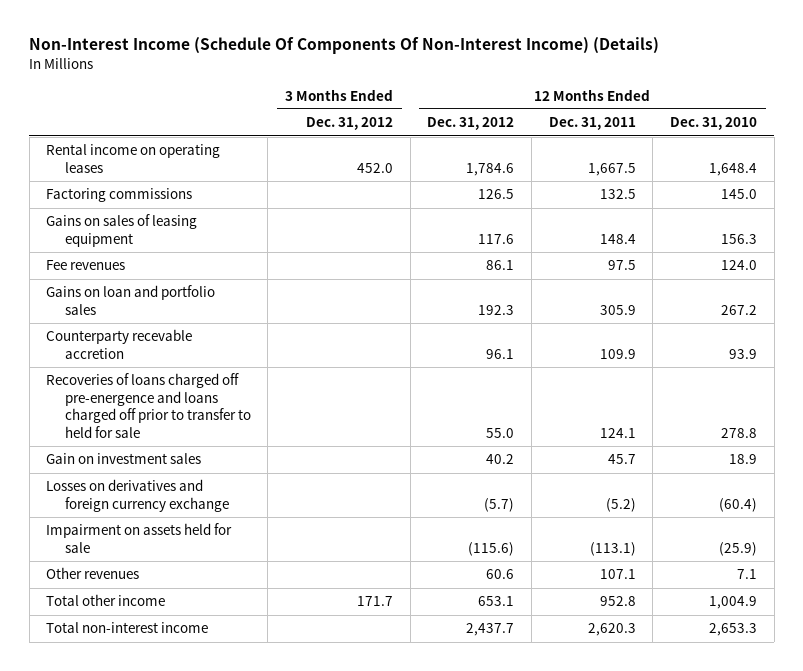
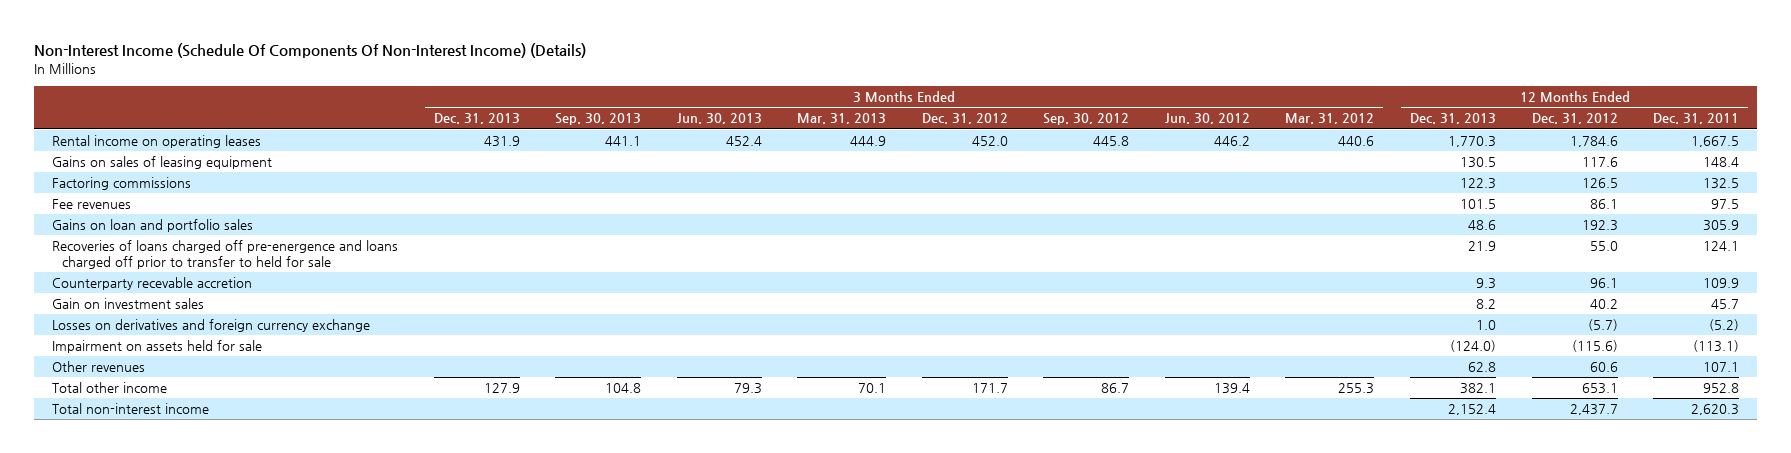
[670,117,758,131] Dec. 31, 2010 -> none
none -> [433,113,520,125] Dec. 31, 2013
none -> [555,113,642,126] Sep. 30, 2013
none -> [676,113,762,125] Jun. 30, 2013
none -> [797,113,887,125] Mar. 31, 2013
none -> [1043,113,1130,126] Sep. 30, 2012
none -> [1164,113,1250,125] Jun. 30, 2012
none -> [1285,113,1375,125] Mar. 31, 2012
none -> [1409,113,1496,125] Dec. 31, 2013
[46,188,193,203] Factoring commissions -> [52,177,192,191] Factoring commissions
[46,329,193,359] Counterparty recevable accretion -> [52,277,253,291] Counterparty recevable accretion

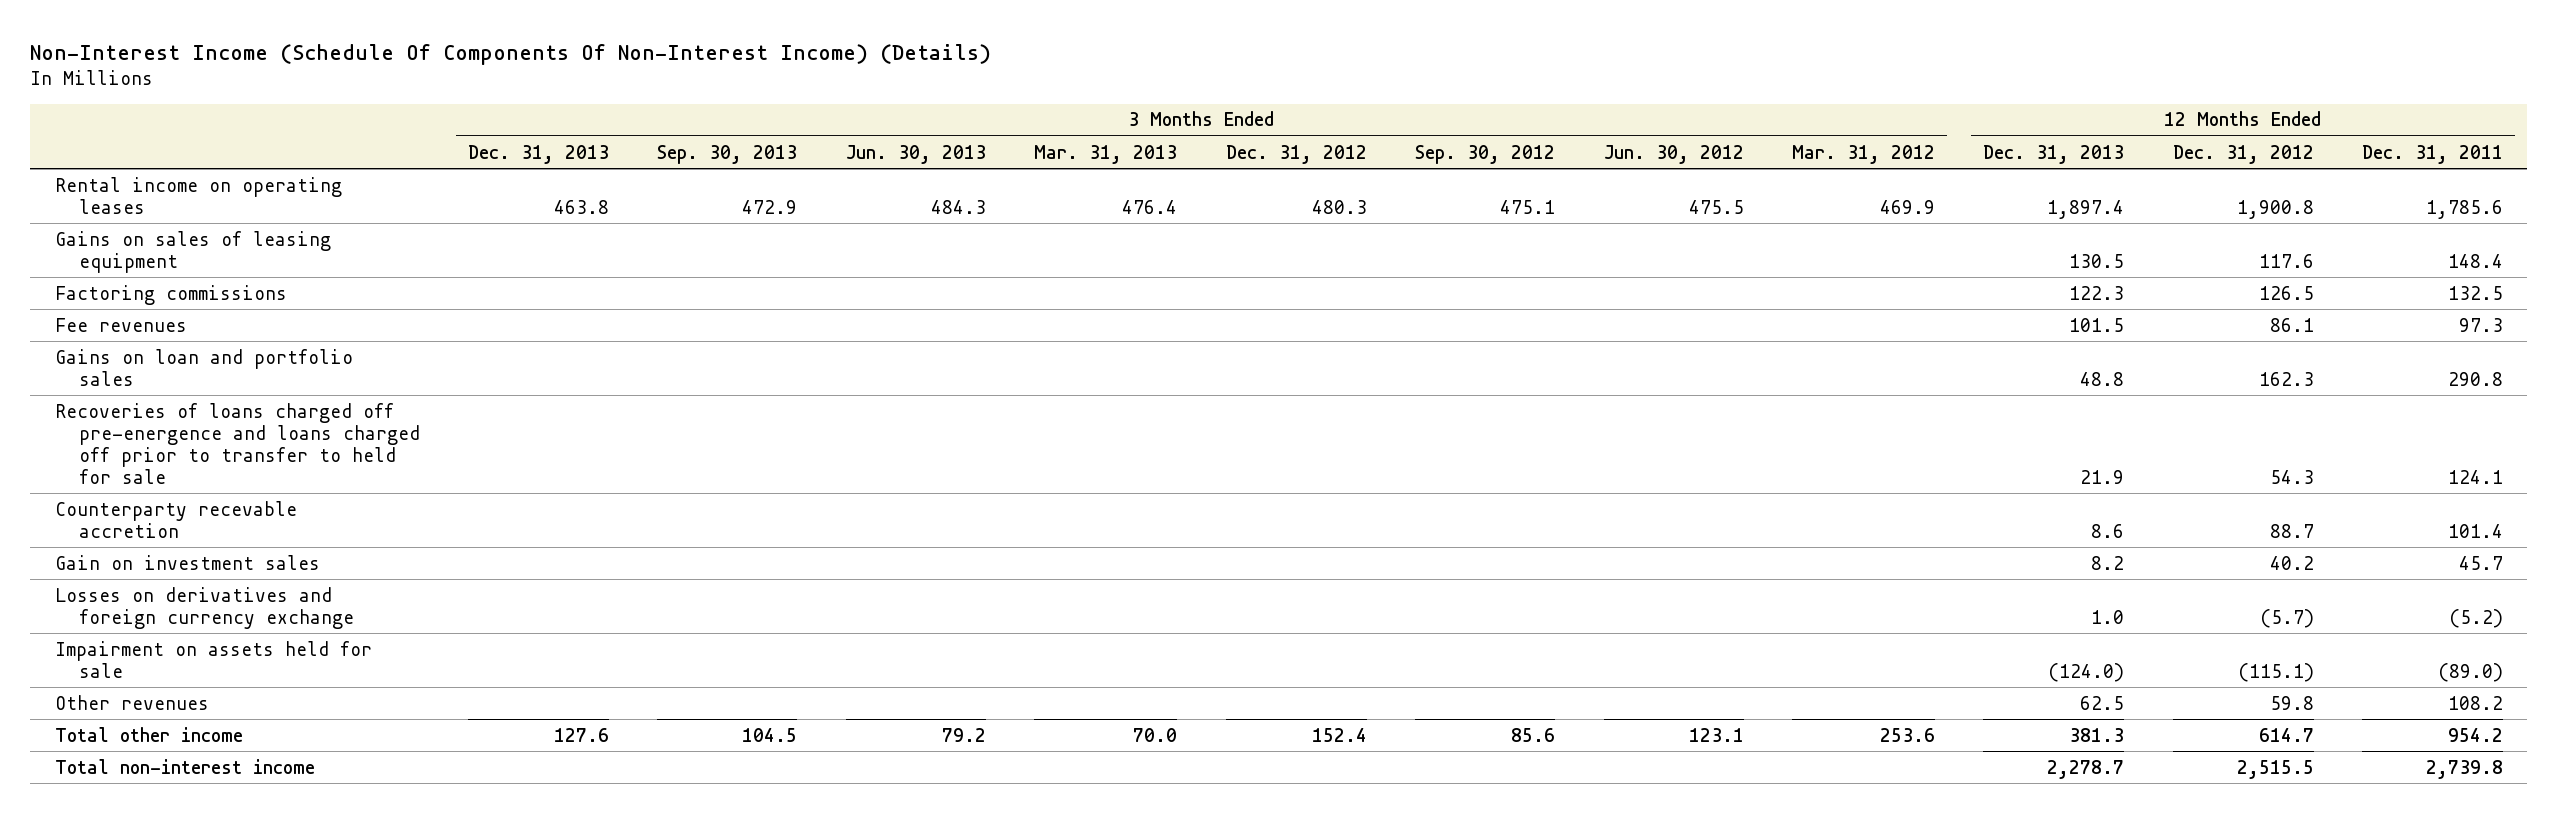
[483,136,520,148] 431.9 -> [553,199,609,214] 463.8
[605,136,642,147] 441.1 -> [742,199,798,214] 472.9
[725,136,762,147] 452.4 -> [930,199,986,214] 484.3
[850,136,887,147] 444.9 -> [1122,199,1178,214] 476.4
[971,136,1008,147] 452.0 -> [1311,199,1367,214] 480.3
[1093,136,1130,147] 445.8 -> [1500,199,1556,214] 475.1
[1213,136,1250,147] 446.2 -> [1688,199,1744,214] 475.5
[1338,136,1375,147] 440.6 -> [1879,199,1935,214] 469.9
[1447,136,1496,148] 1,770.3 -> [2047,199,2125,219] 1,897.4
[1569,136,1618,148] 1,784.6 -> [2236,199,2314,219] 1,900.8
[1691,136,1740,148] 1,667.5 -> [2426,199,2504,219] 1,785.6
[1711,199,1740,210] 97.5 -> [2459,317,2504,332] 97.3
[1467,220,1496,231] 48.6 -> [2080,371,2125,386] 48.8
[1581,220,1618,232] 192.3 -> [2258,371,2314,386] 162.3
[1703,220,1740,232] 305.9 -> [2448,371,2504,386] 290.8
[1589,241,1618,252] 55.0 -> [2269,469,2314,484] 54.3
[1475,278,1496,290] 9.3 -> [2091,523,2125,538] 8.6
[1589,278,1618,289] 96.1 -> [2269,523,2314,538] 88.7
[1703,278,1740,289] 109.9 -> [2448,523,2504,538] 101.4
[1571,340,1618,353] (115.6) -> [2237,662,2314,682] (115.1)
[1693,340,1740,353] (113.1) -> [2438,662,2504,682] (89.0)
[1467,362,1496,373] 62.8 -> [2080,695,2125,710] 62.5
[1589,362,1618,373] 60.6 -> [2269,695,2314,710] 59.8
[1703,362,1740,373] 107.1 -> [2448,695,2504,710] 108.2
[483,383,520,394] 127.9 -> [553,727,609,742] 127.6
[605,383,642,394] 104.8 -> [742,727,798,742] 104.5
[733,383,762,395] 79.3 -> [941,727,986,742] 79.2
[858,383,887,394] 70.1 -> [1133,727,1178,742] 70.0
[971,383,1008,394] 171.7 -> [1311,727,1367,742] 152.4
[1101,383,1130,394] 86.7 -> [1511,727,1556,742] 85.6
[1213,383,1250,395] 139.4 -> [1688,727,1744,742] 123.1
[1338,383,1375,395] 255.3 -> [1879,727,1935,742] 253.6
[1459,383,1496,395] 382.1 -> [2069,727,2125,742] 381.3
[1581,383,1618,395] 653.1 -> [2258,727,2314,742] 614.7
[1703,383,1740,394] 952.8 -> [2448,727,2504,742] 954.2
[1447,404,1496,416] 2,152.4 -> [2047,759,2125,779] 2,278.7
[1569,404,1618,416] 2,437.7 -> [2236,759,2314,779] 2,515.5
[1691,404,1740,416] 2,620.3 -> [2426,759,2504,779] 2,739.8

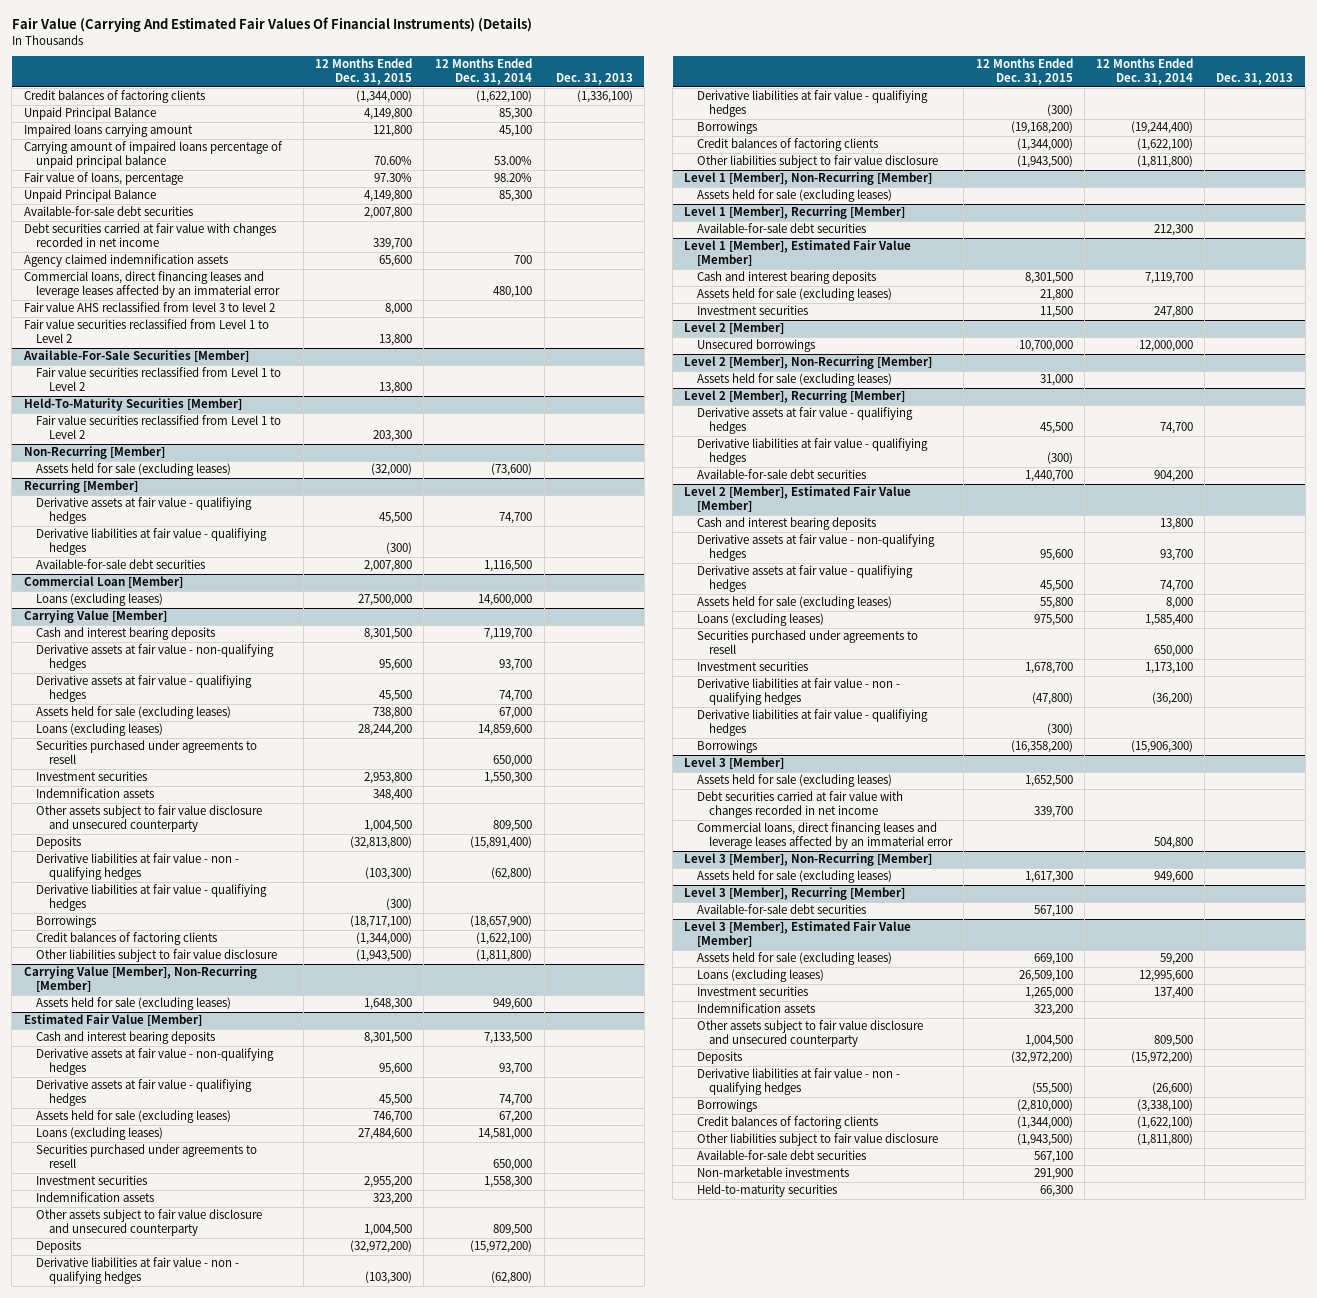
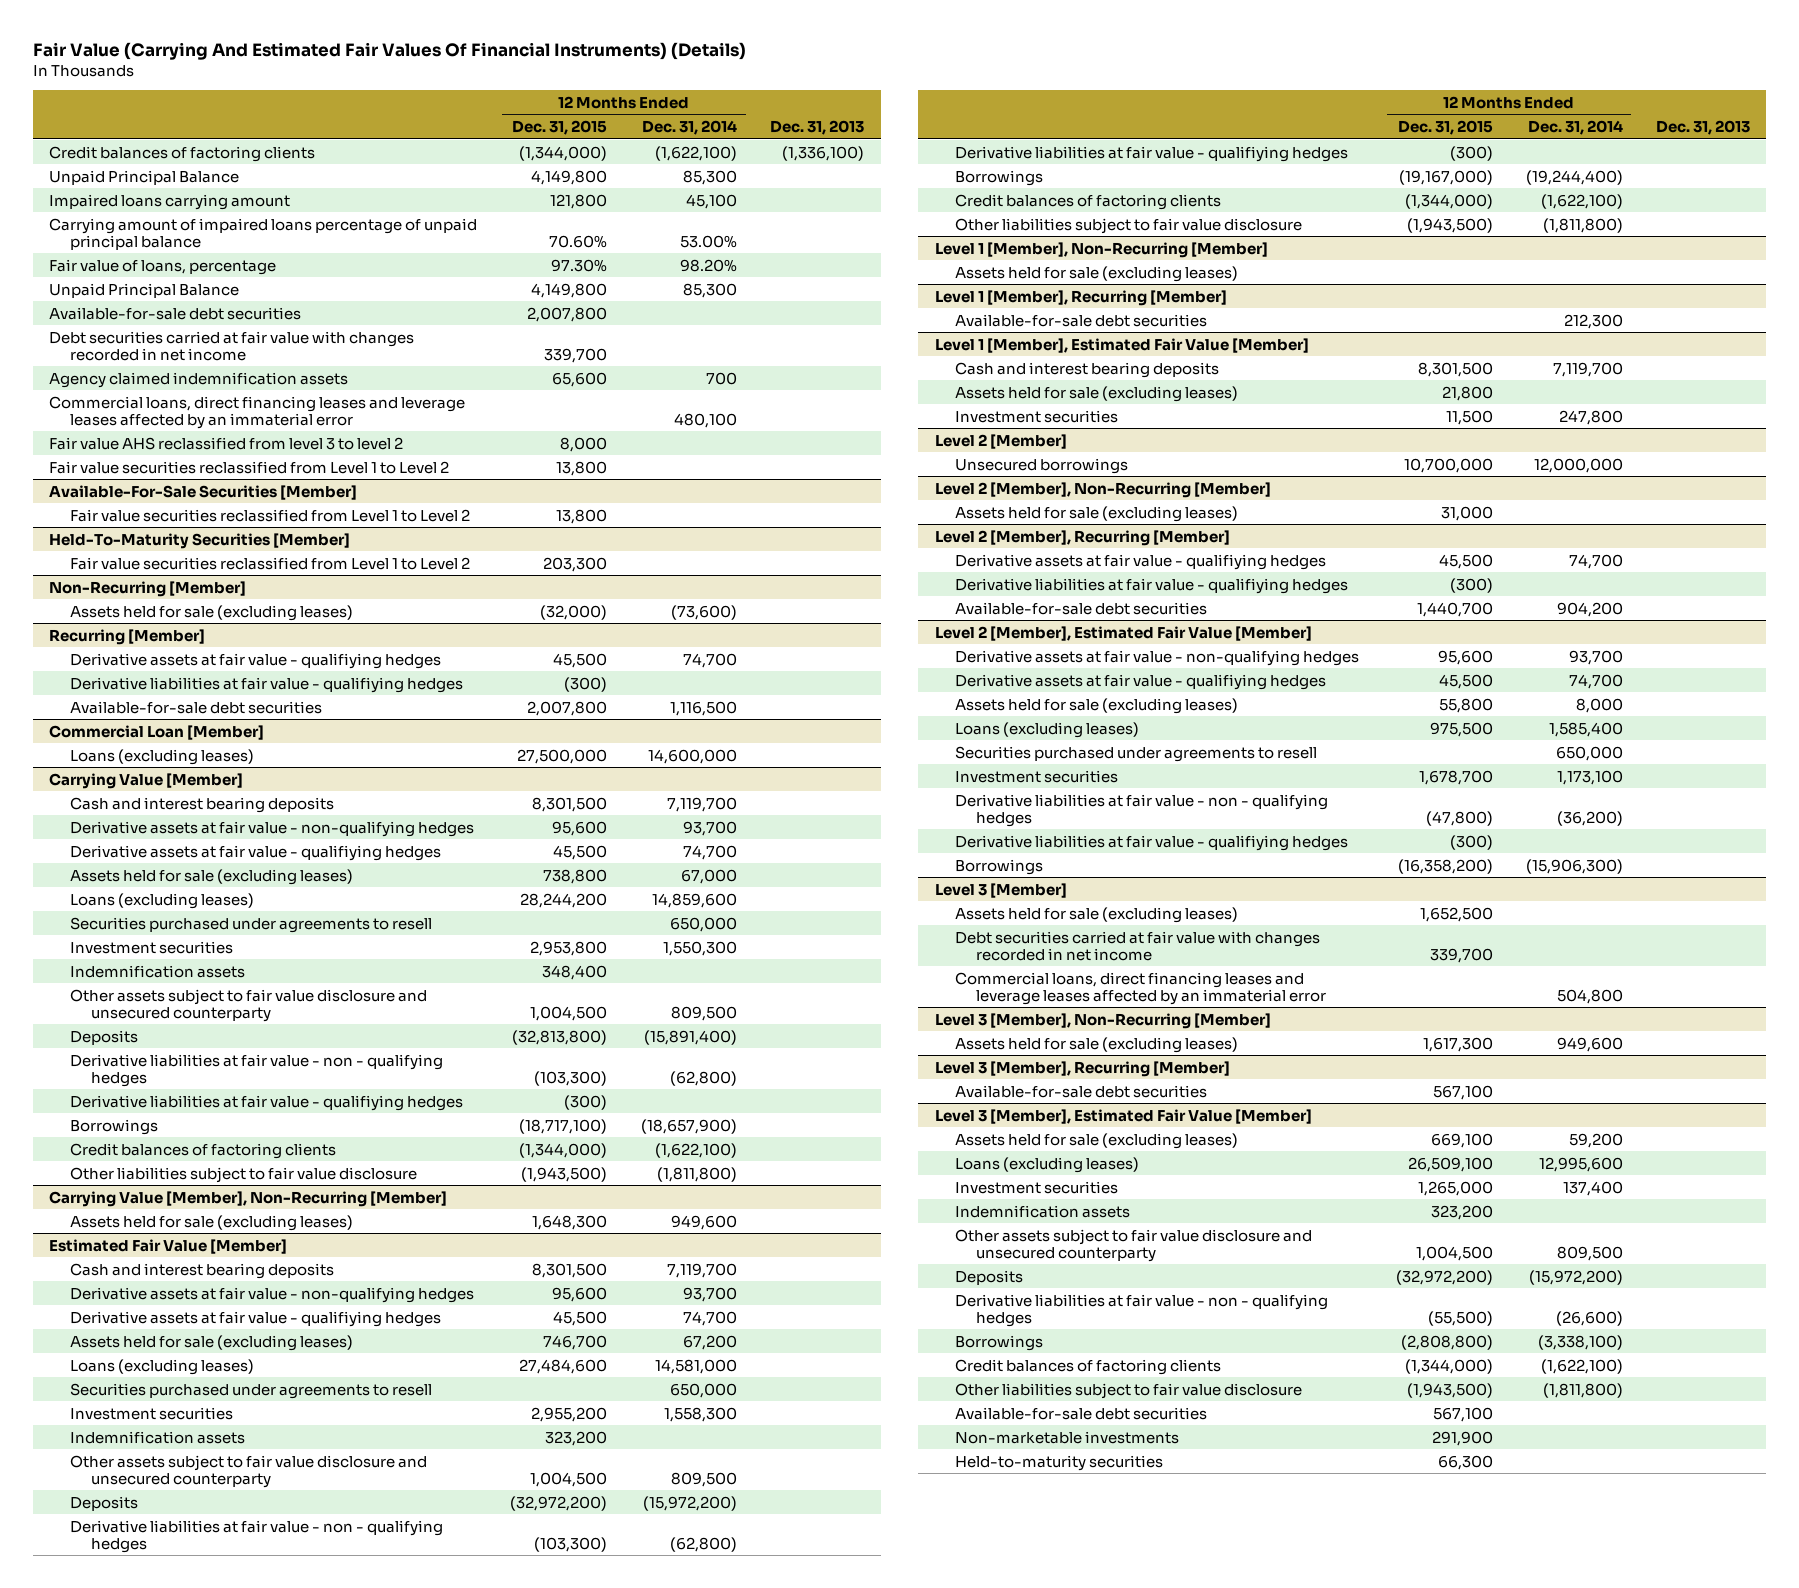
[484,1032,533,1045] 7,133,500 -> [667,1262,738,1278] 7,119,700
[1010,121,1073,135] (19,168,200) -> [1398,169,1493,185] (19,167,000)
[696,517,876,531] Cash and interest bearing deposits -> none
[1016,1099,1073,1113] (2,810,000) -> [1400,1334,1493,1350] (2,808,800)

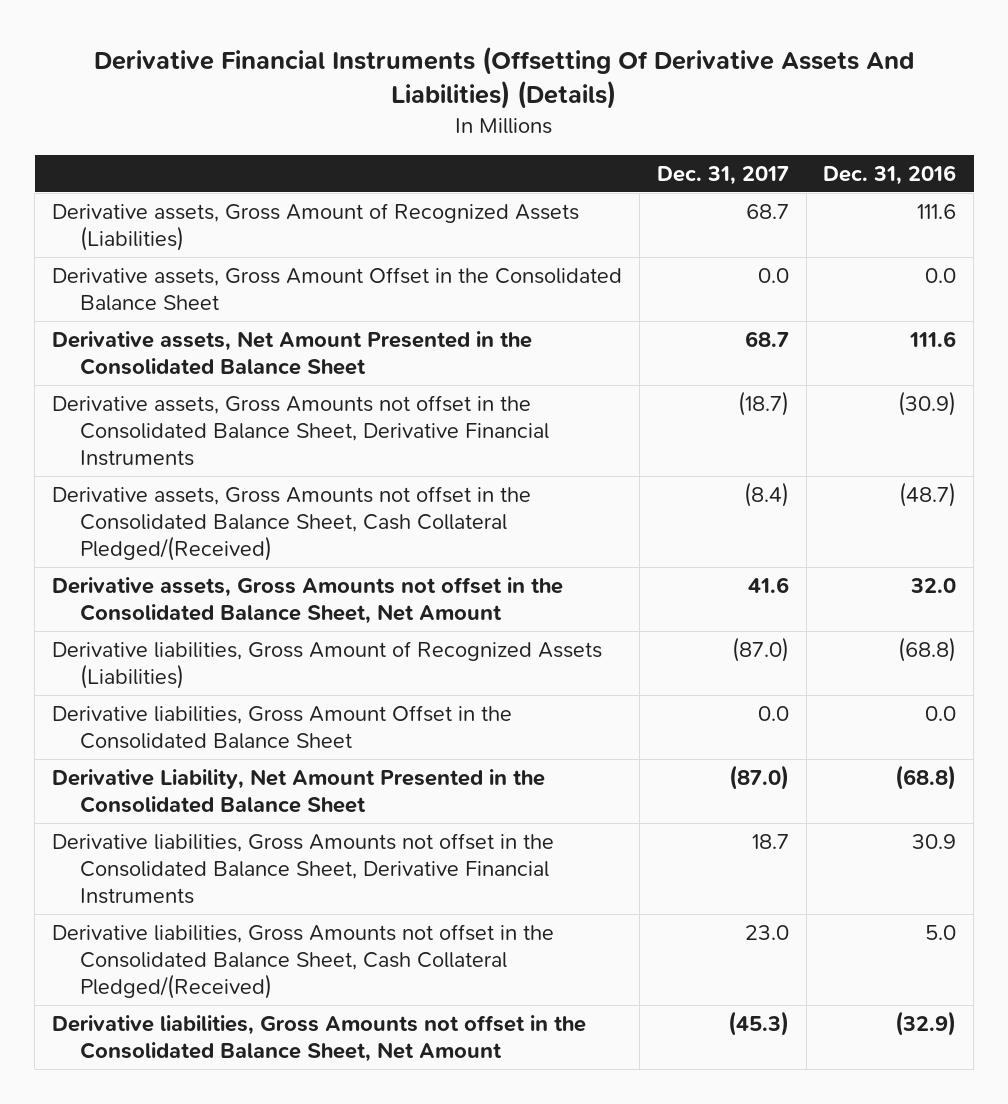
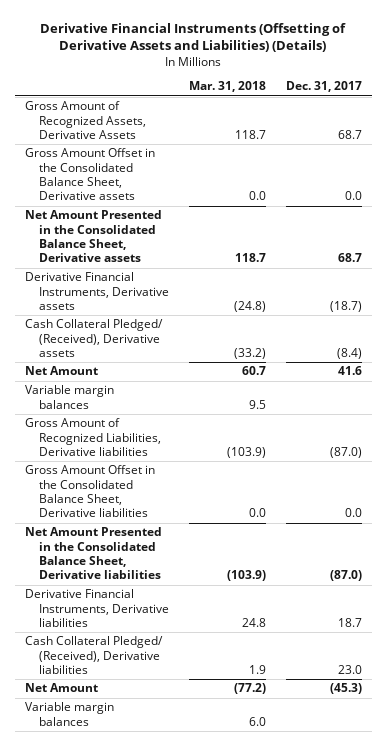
[94,46,915,110] Derivative Financial Instruments (Offsetting Of Derivative Assets And Liabilities) (Details) -> [40,22,347,53] Derivative Financial Instruments (Offsetting of Derivative Assets and Liabilities) (Details)
[823,164,957,185] Dec. 31, 2016 -> none
none -> [188,81,266,93] Mar. 31, 2018
[52,202,580,251] Derivative assets, Gross Amount of Recognized Assets (Liabilities) -> [25,101,147,139] Gross Amount of Recognized Assets, Derivative Assets
[52,266,623,311] Derivative assets, Gross Amount Offset in the Consolidated Balance Sheet -> [25,148,156,201] Gross Amount Offset in the Consolidated Balance Sheet, Derivative assets
[52,330,533,375] Derivative assets, Net Amount Presented in the Consolidated Balance Sheet -> [25,210,163,263] Net Amount Presented in the Consolidated Balance Sheet, Derivative assets
[52,394,549,467] Derivative assets, Gross Amounts not offset in the Consolidated Balance Sheet, Derivative Financial Instruments -> [25,272,170,310] Derivative Financial Instruments, Derivative assets
[52,485,532,562] Derivative assets, Gross Amounts not offset in the Consolidated Balance Sheet, Cash Collateral Pledged/(Received) -> [25,319,164,357] Cash Collateral Pledged/ (Received), Derivative assets
[52,576,564,624] Derivative assets, Gross Amounts not offset in the Consolidated Balance Sheet, Net Amount -> [25,366,99,376] Net Amount
none -> [25,385,115,409] Variable margin balances
[52,640,603,689] Derivative liabilities, Gross Amount of Recognized Assets (Liabilities) -> [25,418,162,456] Gross Amount of Recognized Liabilities, Derivative liabilities
[52,704,513,749] Derivative liabilities, Gross Amount Offset in the Consolidated Balance Sheet -> [25,465,156,518] Gross Amount Offset in the Consolidated Balance Sheet, Derivative liabilities
[52,768,546,813] Derivative Liability, Net Amount Presented in the Consolidated Balance Sheet -> [25,527,163,580] Net Amount Presented in the Consolidated Balance Sheet, Derivative liabilities
[52,832,555,905] Derivative liabilities, Gross Amounts not offset in the Consolidated Balance Sheet, Derivative Financial Instruments -> [25,589,170,627] Derivative Financial Instruments, Derivative liabilities
[52,923,555,1000] Derivative liabilities, Gross Amounts not offset in the Consolidated Balance Sheet, Cash Collateral Pledged/(Received) -> [25,636,164,674] Cash Collateral Pledged/ (Received), Derivative liabilities
[52,1014,587,1062] Derivative liabilities, Gross Amounts not offset in the Consolidated Balance Sheet, Net Amount -> [25,683,99,693] Net Amount
none -> [25,702,115,726] Variable margin balances

